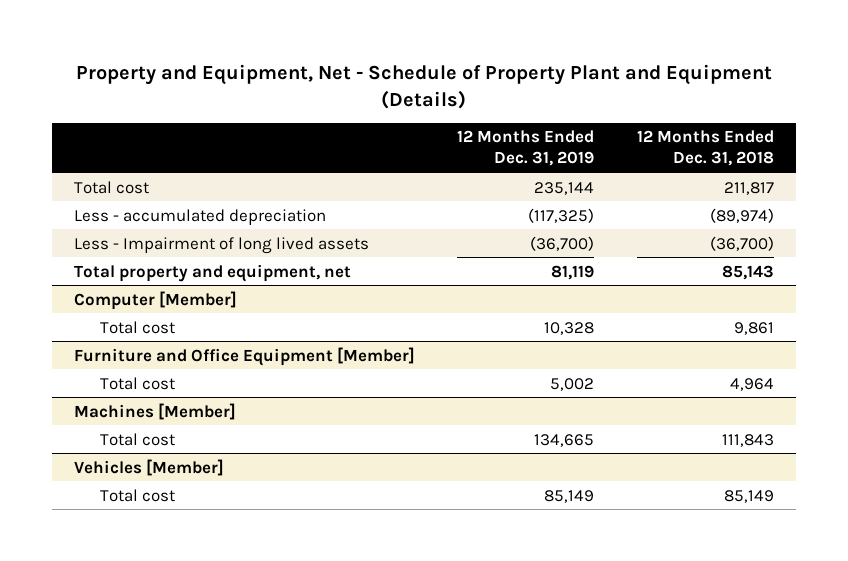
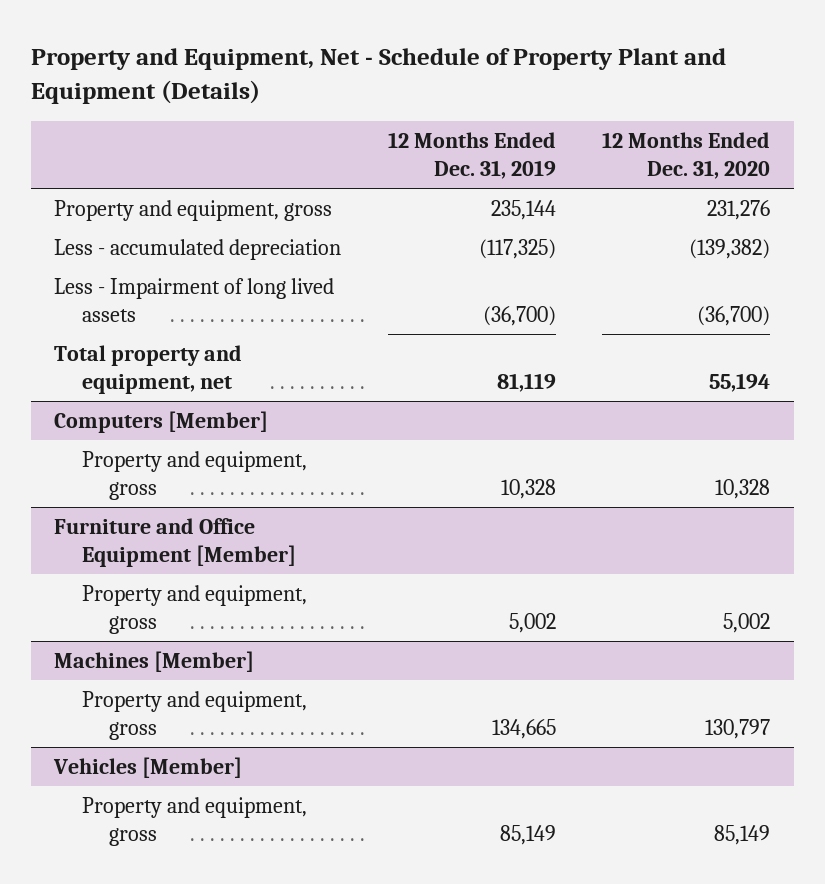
[637,130,775,167] 12 Months Ended Dec. 31, 2018 -> none
none -> [602,132,771,179] 12 Months Ended Dec. 31, 2020
[73,180,149,194] Total cost -> [54,200,333,222] Property and equipment, gross
[73,290,237,310] Computer [Member] -> [54,411,269,434] Computers [Member]
[99,320,175,334] Total cost -> [81,451,307,500] Property and equipment, gross
[99,376,175,390] Total cost -> [81,585,307,634] Property and equipment, gross
[99,432,175,446] Total cost -> [81,691,307,740] Property and equipment, gross
[99,488,175,502] Total cost -> [81,797,307,846] Property and equipment, gross

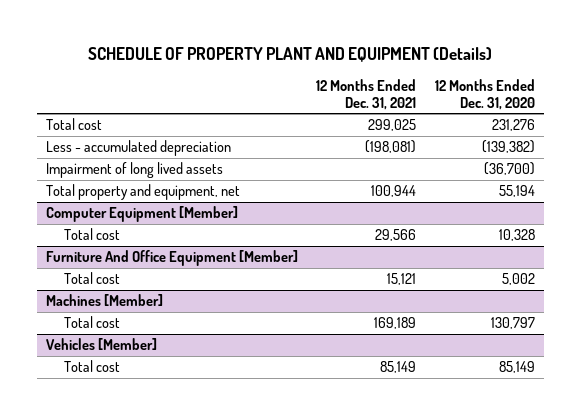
[31,48,727,105] Property and Equipment, Net - Schedule of Property Plant and Equipment (Details) -> [88,46,493,62] SCHEDULE OF PROPERTY PLANT AND EQUIPMENT (Details)
[387,132,556,179] 12 Months Ended Dec. 31, 2019 -> none
none -> [316,78,417,110] 12 Months Ended Dec. 31, 2021
[54,200,333,222] Property and equipment, gross -> [46,118,103,131] Total cost
[54,278,335,322] Less - Impairment of long lived assets -> [46,162,224,179] Impairment of long lived assets
[54,411,269,434] Computers [Member] -> [46,206,239,223] Computer Equipment [Member]
[81,451,307,500] Property and equipment, gross -> [64,228,121,241] Total cost
[54,518,296,567] Furniture and Office Equipment [Member] -> [46,250,299,267] Furniture And Office Equipment [Member]
[81,585,307,634] Property and equipment, gross -> [64,272,121,285] Total cost
[81,691,307,740] Property and equipment, gross -> [64,316,121,329] Total cost
[81,797,307,846] Property and equipment, gross -> [64,360,121,373] Total cost

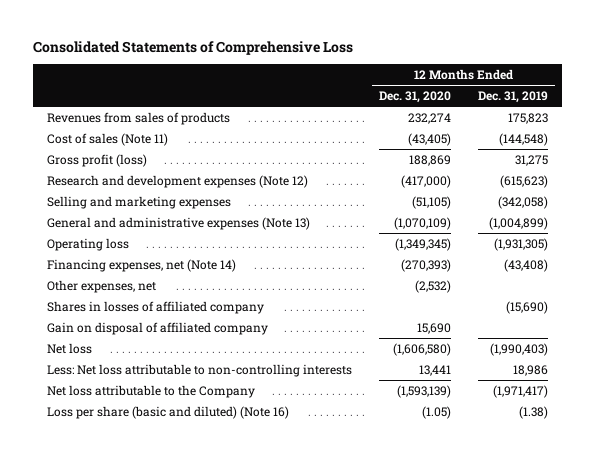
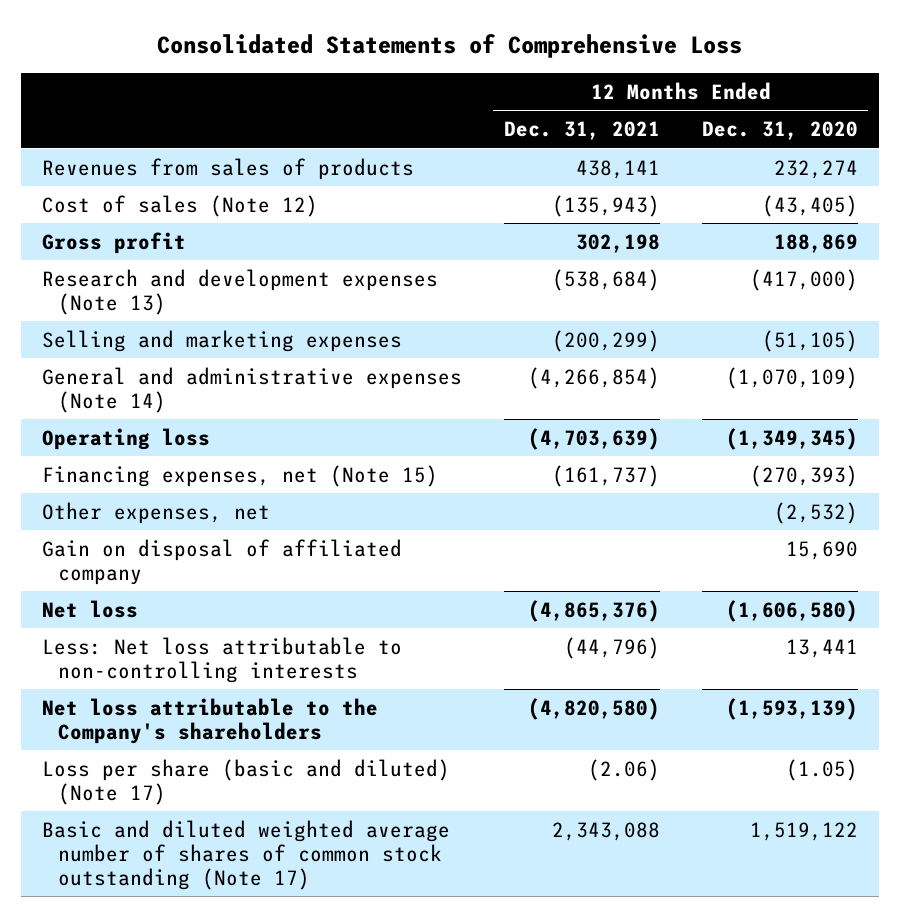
[478,91,549,104] Dec. 31, 2019 -> none
none -> [503,121,660,141] Dec. 31, 2021
[46,132,168,146] Cost of sales (Note 11) -> [41,194,318,217] Cost of sales (Note 12)
[46,153,147,167] Gross profit (loss) -> [41,231,186,254] Gross profit
[46,174,308,188] Research and development expenses (Note 12) -> [41,268,438,315] Research and development expenses (Note 13)
[46,216,310,230] General and administrative expenses (Note 13) -> [41,366,462,413] General and administrative expenses (Note 14)
[46,258,236,272] Financing expenses, net (Note 14) -> [41,464,438,487] Financing expenses, net (Note 15)
[46,300,264,314] Shares in losses of affiliated company -> none
[46,384,255,398] Net loss attributable to the Company -> [41,697,378,744] Net loss attributable to the Company's shareholders
[46,405,289,419] Loss per share (basic and diluted) (Note 16) -> [41,758,450,805] Loss per share (basic and diluted) (Note 17)
none -> [41,819,450,890] Basic and diluted weighted average number of shares of common stock outstanding (Note 17)

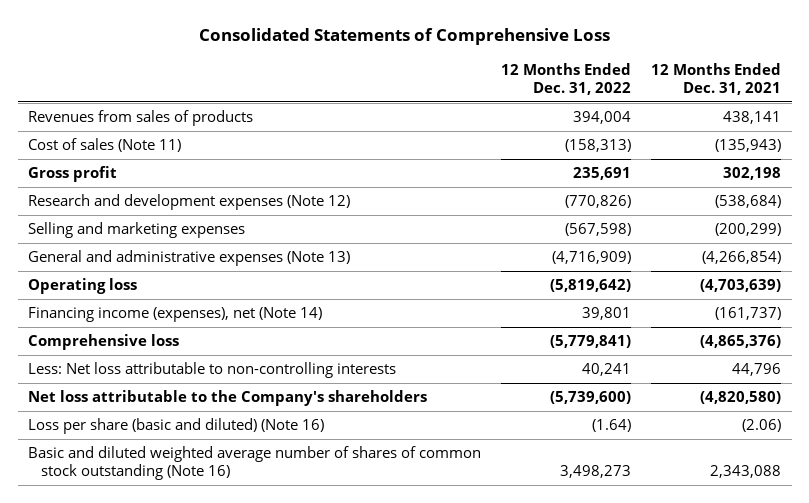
[701,121,858,141] Dec. 31, 2020 -> none
none -> [501,63,632,95] 12 Months Ended Dec. 31, 2022
[41,194,318,217] Cost of sales (Note 12) -> [27,138,181,153] Cost of sales (Note 11)
[41,268,438,315] Research and development expenses (Note 13) -> [27,194,350,211] Research and development expenses (Note 12)
[41,366,462,413] General and administrative expenses (Note 14) -> [27,250,350,267] General and administrative expenses (Note 13)
[41,501,270,524] Other expenses, net -> none
[41,538,402,585] Gain on disposal of affiliated company -> none
[41,464,438,487] Financing expenses, net (Note 15) -> [27,307,322,323] Financing income (expenses), net (Note 14)
[41,599,138,618] Net loss -> [27,334,179,351] Comprehensive loss
[563,636,660,659] (44,796) -> [732,363,782,377] 44,796
[41,758,450,805] Loss per share (basic and diluted) (Note 17) -> [27,418,324,435] Loss per share (basic and diluted) (Note 16)
[41,819,450,890] Basic and diluted weighted average number of shares of common stock outstanding (Note 17) -> [27,446,481,481] Basic and diluted weighted average number of shares of common stock outstanding (Note 16)

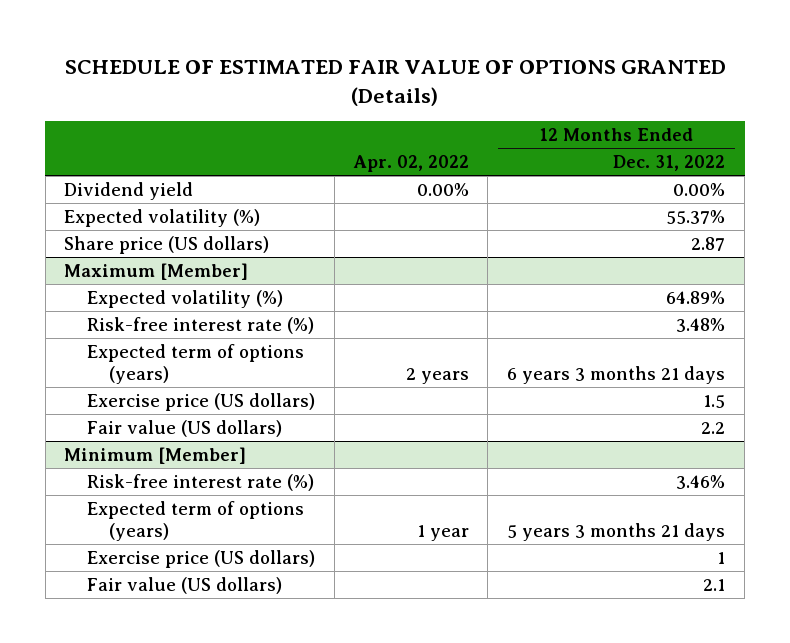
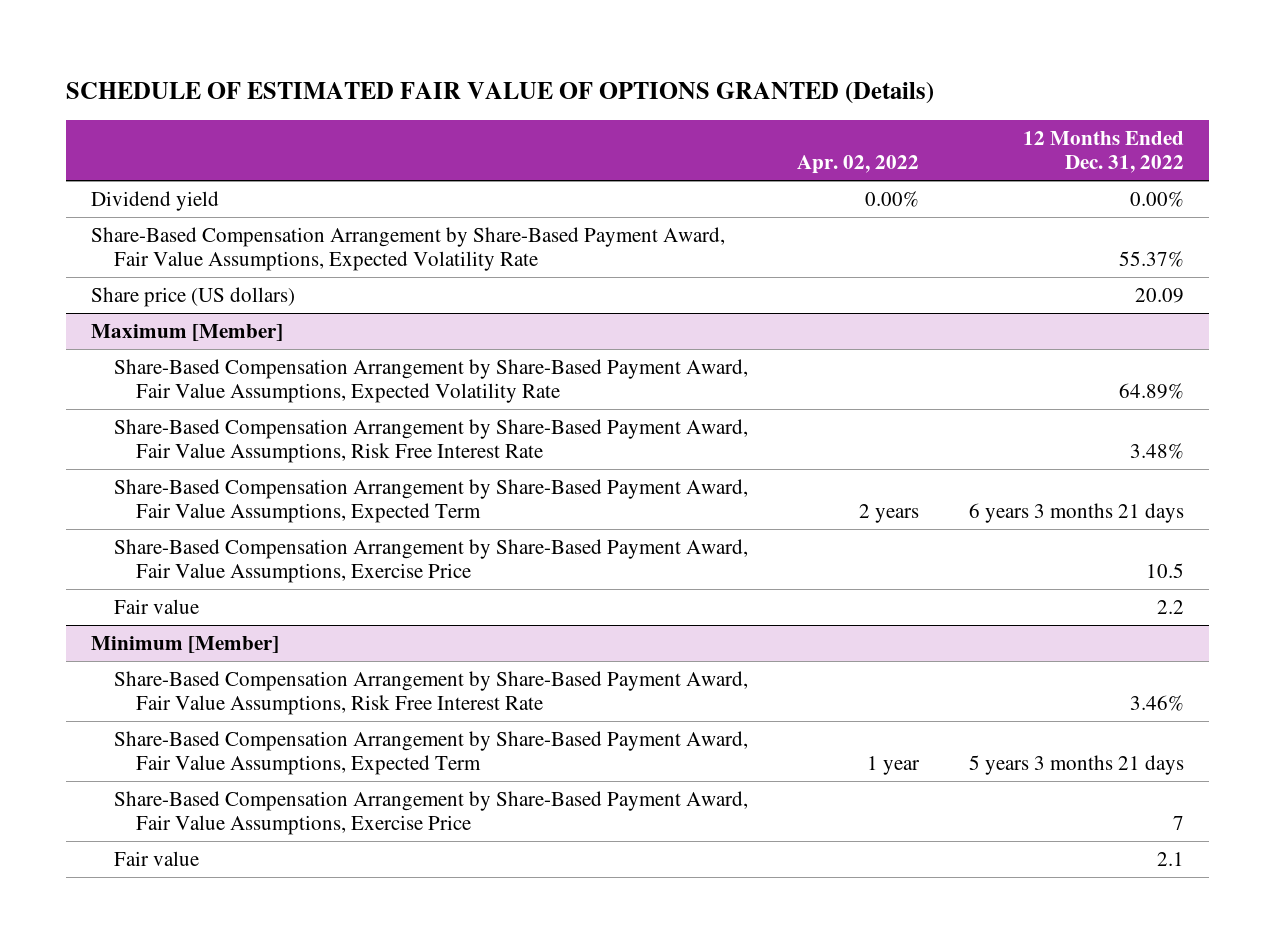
[64,208,261,227] Expected volatility (%) -> [90,226,725,272] Share-Based Compensation Arrangement by Share-Based Payment Award, Fair Value Assumptions, Expected Volatility Rate
[691,236,726,251] 2.87 -> [1134,287,1184,303] 20.09
[86,392,315,411] Exercise price (US dollars) -> none
[86,289,283,308] Expected volatility (%) -> [113,358,748,404] Share-Based Compensation Arrangement by Share-Based Payment Award, Fair Value Assumptions, Expected Volatility Rate
[86,316,314,334] Risk-free interest rate (%) -> [113,418,748,464] Share-Based Compensation Arrangement by Share-Based Payment Award, Fair Value Assumptions, Risk Free Interest Rate
[86,343,304,384] Expected term of options (years) -> [113,478,748,524] Share-Based Compensation Arrangement by Share-Based Payment Award, Fair Value Assumptions, Expected Term
none -> [113,538,748,584] Share-Based Compensation Arrangement by Share-Based Payment Award, Fair Value Assumptions, Exercise Price
[86,419,282,437] Fair value (US dollars) -> [113,598,199,614] Fair value
[86,549,315,568] Exercise price (US dollars) -> none
[86,473,314,491] Risk-free interest rate (%) -> [113,670,748,716] Share-Based Compensation Arrangement by Share-Based Payment Award, Fair Value Assumptions, Risk Free Interest Rate
[86,500,304,541] Expected term of options (years) -> [113,730,748,776] Share-Based Compensation Arrangement by Share-Based Payment Award, Fair Value Assumptions, Expected Term
none -> [113,790,748,836] Share-Based Compensation Arrangement by Share-Based Payment Award, Fair Value Assumptions, Exercise Price
[86,576,282,594] Fair value (US dollars) -> [113,850,199,866] Fair value

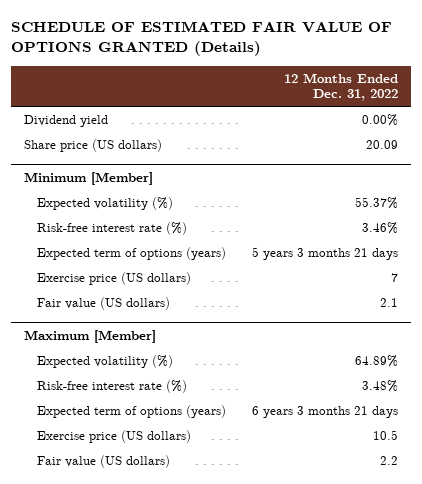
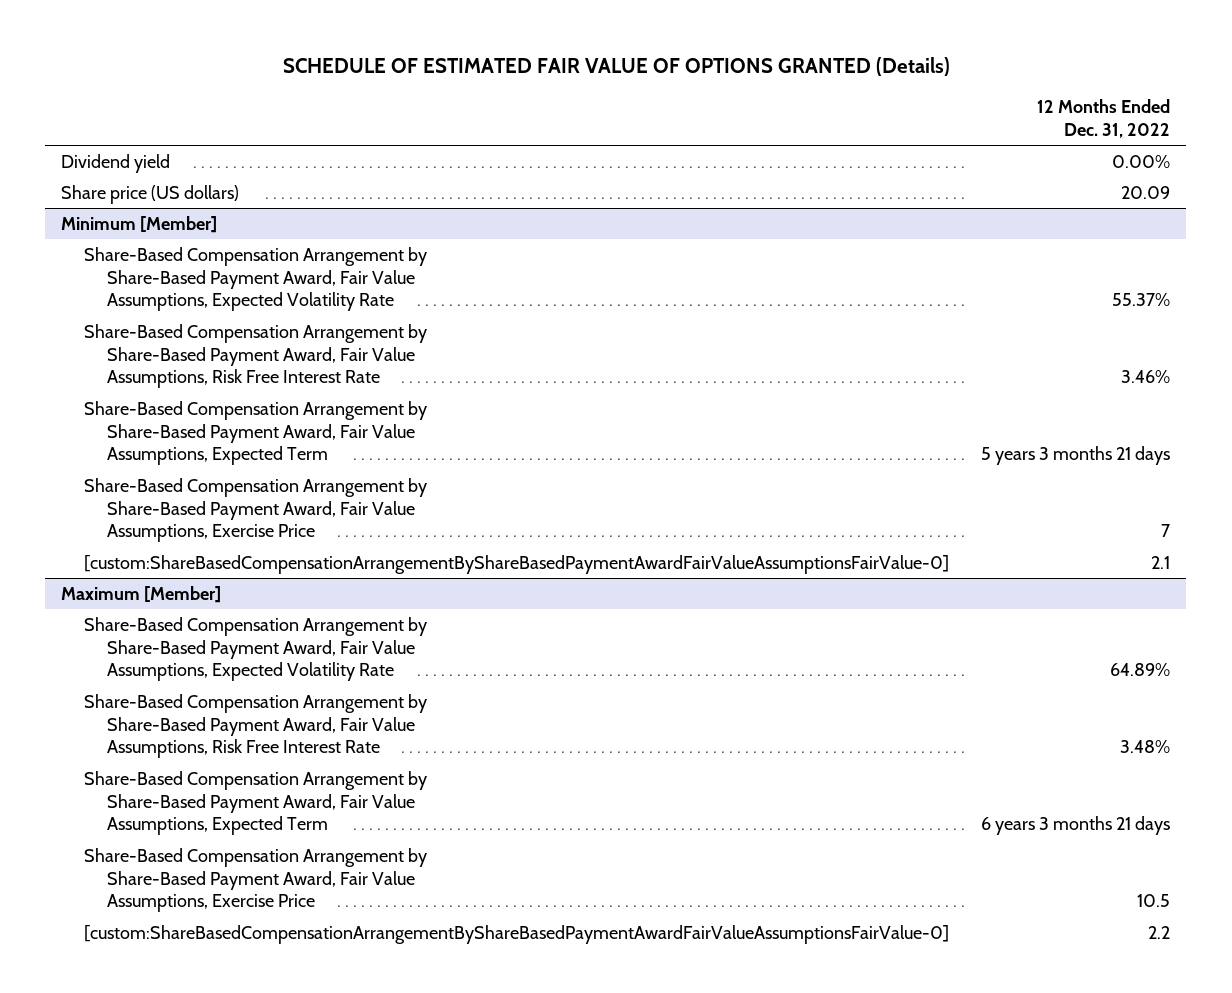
[36,297,170,311] Fair value (US dollars) -> none
[36,197,173,211] Expected volatility (%) -> [84,247,428,312] Share-Based Compensation Arrangement by Share-Based Payment Award, Fair Value Assumptions, Expected Volatility Rate
[36,222,187,236] Risk-free interest rate (%) -> [84,324,428,389] Share-Based Compensation Arrangement by Share-Based Payment Award, Fair Value Assumptions, Risk Free Interest Rate
[36,247,226,261] Expected term of options (years) -> [84,401,428,466] Share-Based Compensation Arrangement by Share-Based Payment Award, Fair Value Assumptions, Expected Term
[36,272,191,286] Exercise price (US dollars) -> [84,478,428,543] Share-Based Compensation Arrangement by Share-Based Payment Award, Fair Value Assumptions, Exercise Price
none -> [84,555,950,575] [custom:ShareBasedCompensationArrangementByShareBasedPaymentAwardFairValueAssumptionsFairValue-0]
[36,455,170,469] Fair value (US dollars) -> none
[36,355,173,369] Expected volatility (%) -> [84,617,428,682] Share-Based Compensation Arrangement by Share-Based Payment Award, Fair Value Assumptions, Expected Volatility Rate
[36,380,187,394] Risk-free interest rate (%) -> [84,694,428,759] Share-Based Compensation Arrangement by Share-Based Payment Award, Fair Value Assumptions, Risk Free Interest Rate
[36,405,226,419] Expected term of options (years) -> [84,771,428,836] Share-Based Compensation Arrangement by Share-Based Payment Award, Fair Value Assumptions, Expected Term
[36,430,191,444] Exercise price (US dollars) -> [84,848,428,913] Share-Based Compensation Arrangement by Share-Based Payment Award, Fair Value Assumptions, Exercise Price
none -> [84,925,950,945] [custom:ShareBasedCompensationArrangementByShareBasedPaymentAwardFairValueAssumptionsFairValue-0]

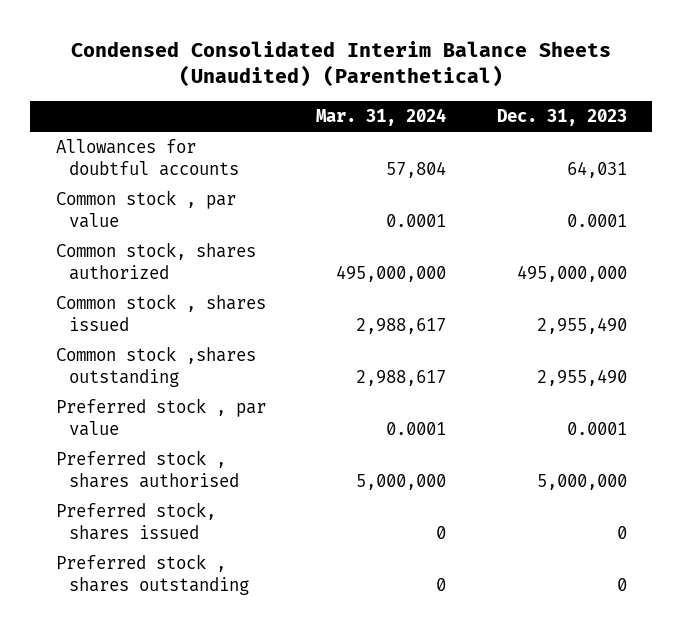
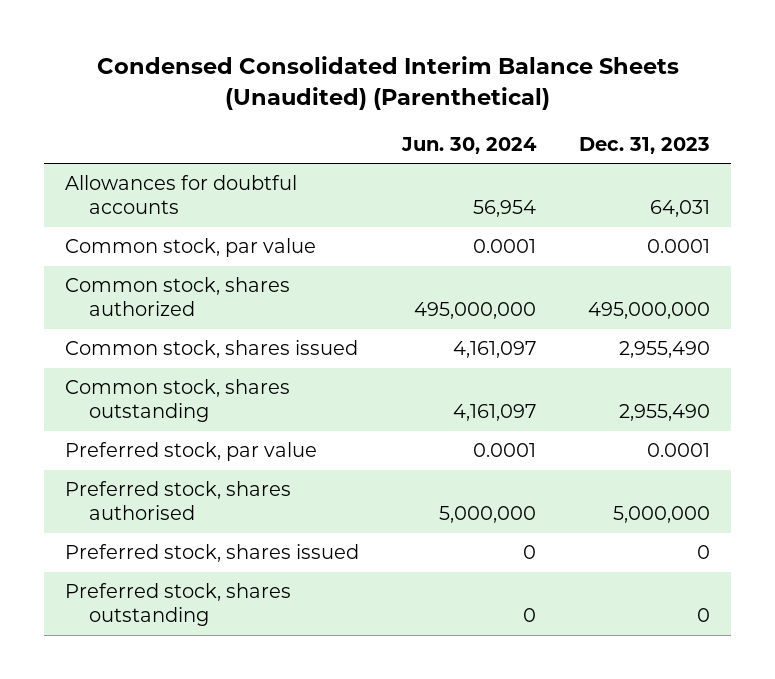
[316,107,447,126] Mar. 31, 2024 -> none
none -> [401,136,538,154] Jun. 30, 2024
[55,190,236,228] Common stock , par value -> [65,238,317,258] Common stock, par value
[55,294,266,331] Common stock , shares issued -> [65,340,359,359] Common stock, shares issued
[55,346,256,387] Common stock ,shares outstanding -> [65,379,291,423] Common stock, shares outstanding
[55,398,266,436] Preferred stock , par value -> [65,442,318,462] Preferred stock, par value
[55,450,239,488] Preferred stock , shares authorised -> [65,481,292,521] Preferred stock, shares authorised
[55,554,249,595] Preferred stock , shares outstanding -> [65,583,292,627] Preferred stock, shares outstanding

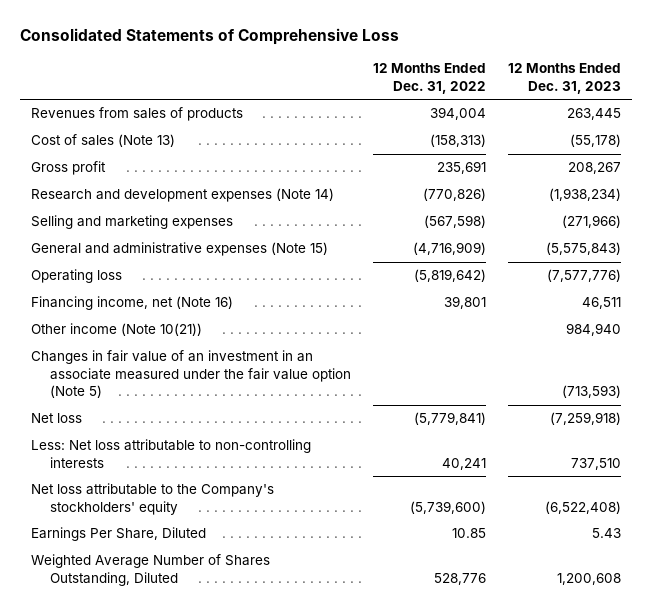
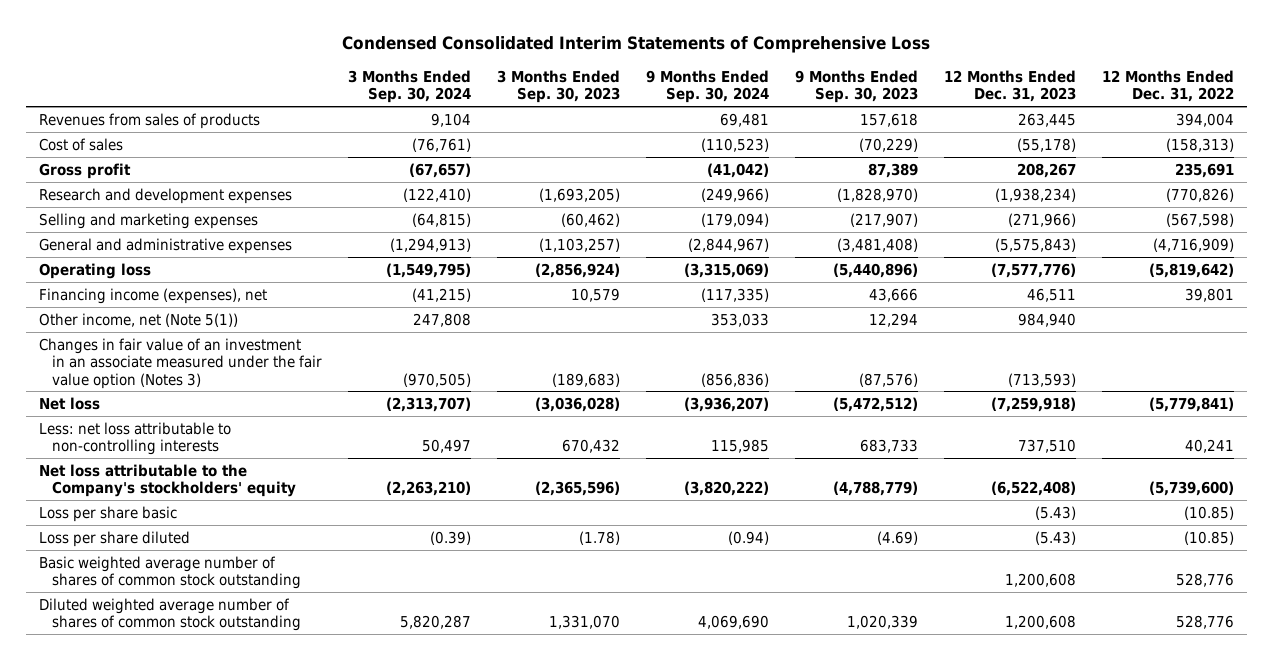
[20,28,400,46] Consolidated Statements of Comprehensive Loss -> [342,35,931,53] Condensed Consolidated Interim Statements of Comprehensive Loss
none -> [348,69,472,104] 3 Months Ended Sep. 30, 2024
none -> [497,69,621,104] 3 Months Ended Sep. 30, 2023
none -> [646,69,770,104] 9 Months Ended Sep. 30, 2024
none -> [795,69,919,104] 9 Months Ended Sep. 30, 2023
[31,134,176,148] Cost of sales (Note 13) -> [38,137,123,151] Cost of sales
[31,188,335,203] Research and development expenses (Note 14) -> [38,187,292,204] Research and development expenses
[31,242,329,257] General and administrative expenses (Note 15) -> [38,237,292,254] General and administrative expenses
[31,296,234,311] Financing income, net (Note 16) -> [38,287,267,304] Financing income (expenses), net
[31,323,203,337] Other income (Note 10(21)) -> [38,312,238,327] Other income, net (Note 5(1))
[31,350,351,399] Changes in fair value of an investment in an associate measured under the fair value option (Note 5) -> [38,337,323,389] Changes in fair value of an investment in an associate measured under the fair value option (Notes 3)
[31,439,312,468] Less: Net loss attributable to non-controlling interests -> [38,421,231,456] Less: net loss attributable to non-controlling interests
none -> [38,505,177,522] Loss per share basic
[31,527,207,542] Earnings Per Share, Diluted -> [38,530,190,547] Loss per share diluted
[451,528,486,539] 10.85 -> [1184,530,1235,545] (10.85)
[591,528,621,539] 5.43 -> [1035,530,1077,545] (5.43)
none -> [38,555,302,590] Basic weighted average number of shares of common stock outstanding
[31,554,271,586] Weighted Average Number of Shares Outstanding, Diluted -> [38,597,302,632] Diluted weighted average number of shares of common stock outstanding

